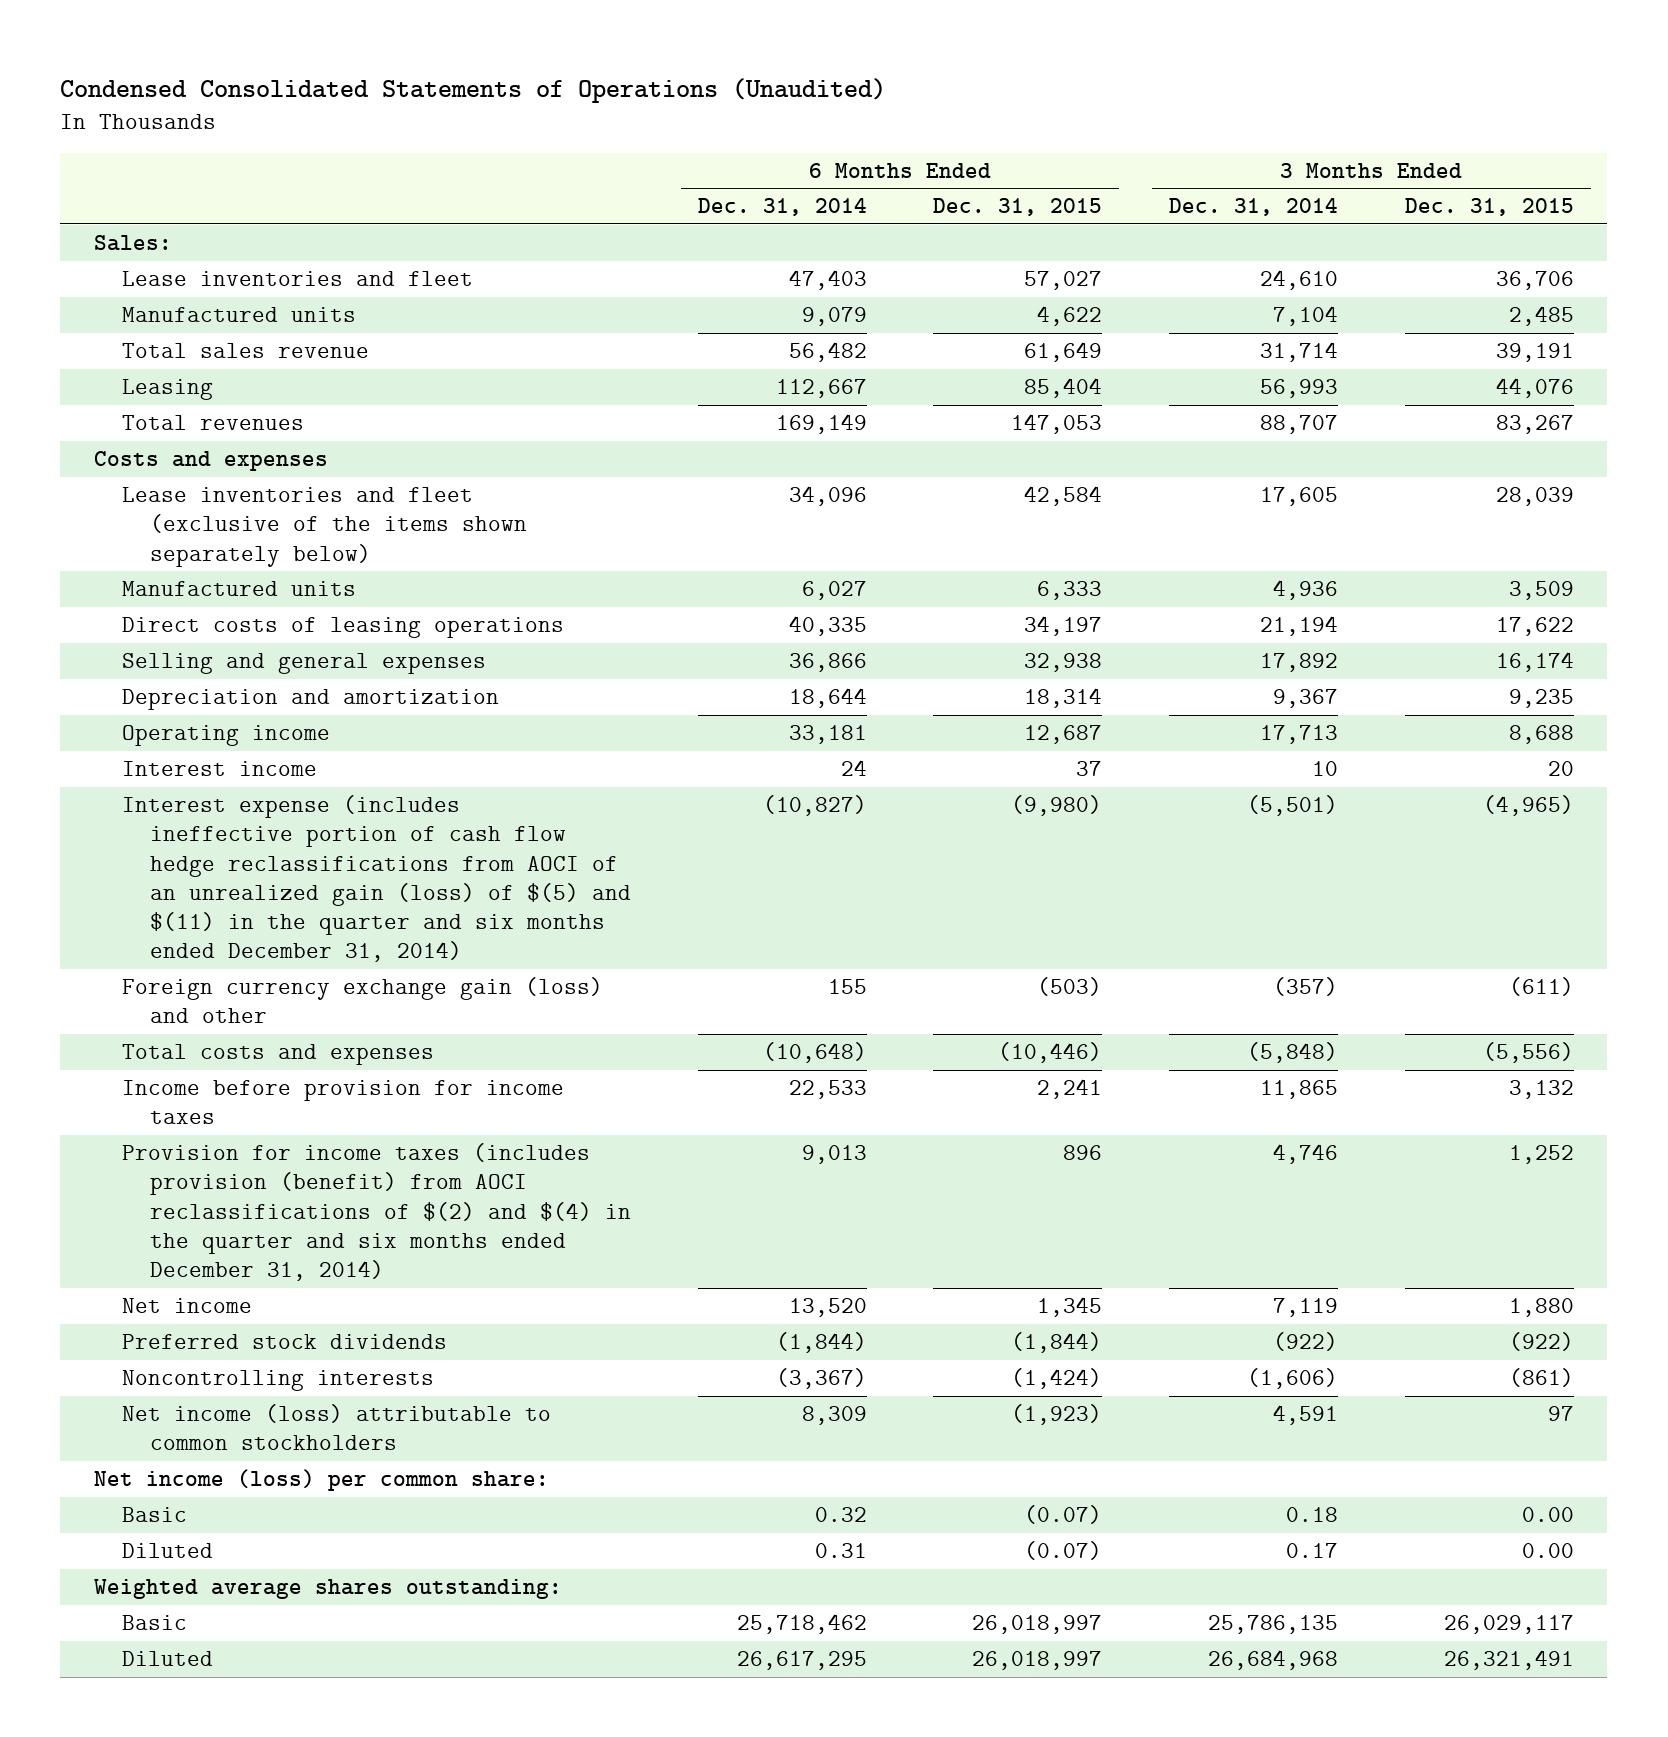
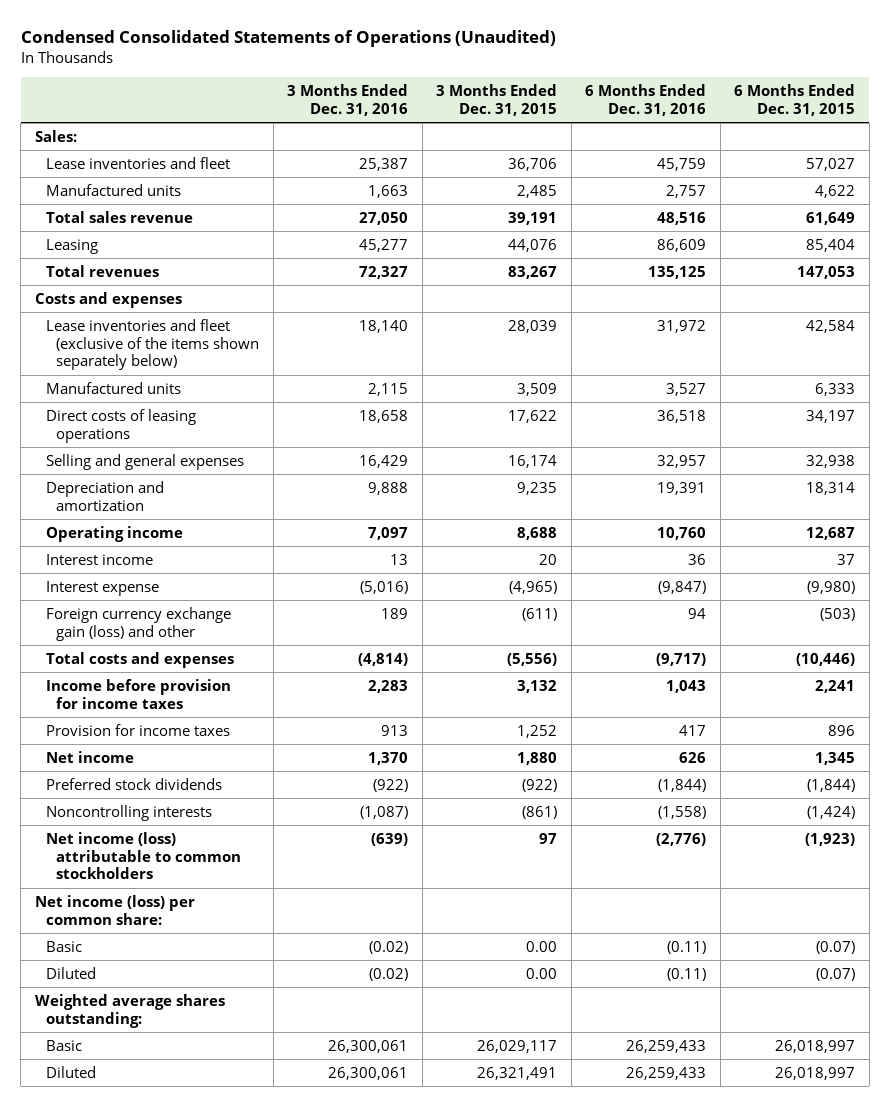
[697,198,867,217] Dec. 31, 2014 -> none
[1169,198,1339,217] Dec. 31, 2014 -> none
none -> [287,84,409,116] 3 Months Ended Dec. 31, 2016
none -> [585,84,707,116] 6 Months Ended Dec. 31, 2016
[121,795,631,963] Interest expense (includes ineffective portion of cash flow hedge reclassifications from AOCI of an unrealized gain (loss) of $(5) and $(11) in the quarter and six months ended December 31, 2014) -> [45,580,159,596] Interest expense
[121,1143,631,1282] Provision for income taxes (includes provision (benefit) from AOCI reclassifications of $(2) and $(4) in the quarter and six months ended December 31, 2014) -> [45,723,230,736] Provision for income taxes

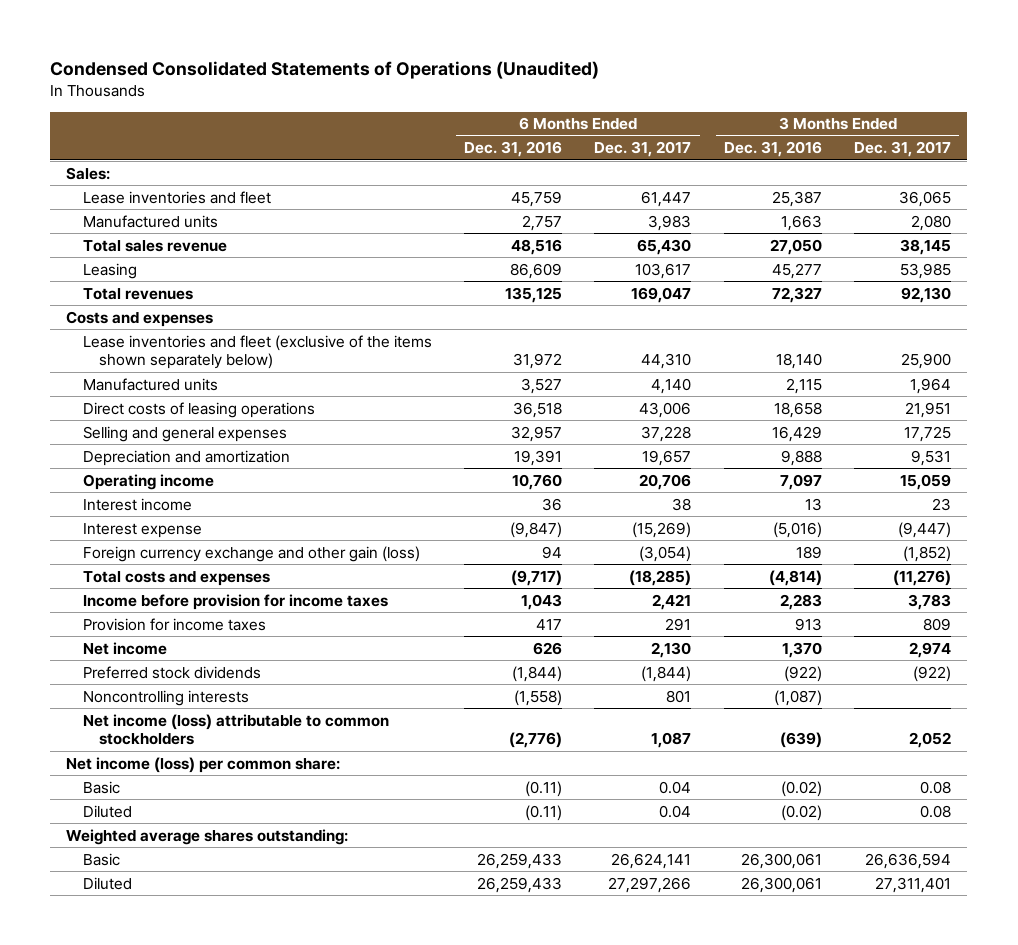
[436,84,558,116] 3 Months Ended Dec. 31, 2015 -> none
[734,84,856,116] 6 Months Ended Dec. 31, 2015 -> none
none -> [594,141,692,158] Dec. 31, 2017
none -> [854,141,952,158] Dec. 31, 2017
[45,606,231,641] Foreign currency exchange gain (loss) and other -> [82,545,420,562] Foreign currency exchange and other gain (loss)

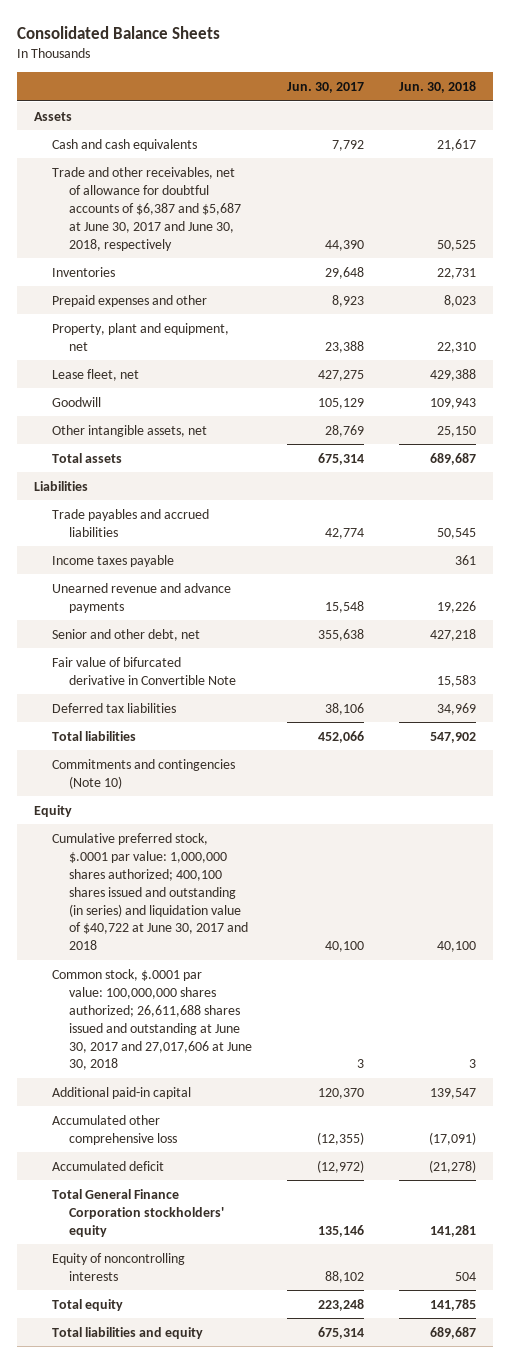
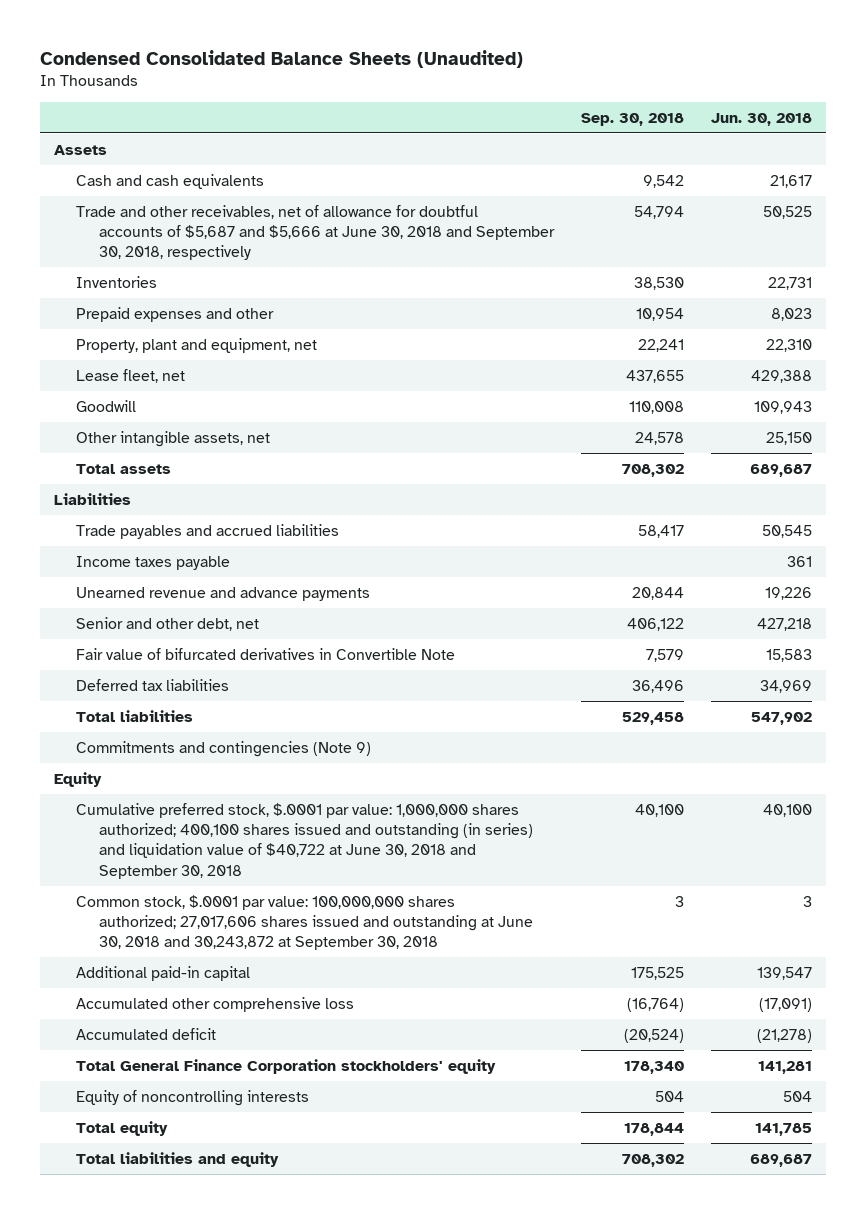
[16,25,220,39] Consolidated Balance Sheets -> [40,49,524,68] Condensed Consolidated Balance Sheets (Unaudited)
[287,82,365,94] Jun. 30, 2017 -> none
none -> [580,112,684,126] Sep. 30, 2018
[51,166,242,251] Trade and other receivables, net of allowance for doubtful accounts of $6,387 and $5,687 at June 30, 2017 and June 30, 2018, respectively -> [76,204,555,261] Trade and other receivables, net of allowance for doubtful accounts of $5,687 and $5,666 at June 30, 2018 and September 30, 2018, respectively
[51,656,237,685] Fair value of bifurcated derivative in Convertible Note -> [76,647,456,660] Fair value of bifurcated derivatives in Convertible Note
[51,758,235,789] Commitments and contingencies (Note 10) -> [76,740,372,757] Commitments and contingencies (Note 9)
[51,832,249,951] Cumulative preferred stock, $.0001 par value: 1,000,000 shares authorized; 400,100 shares issued and outstanding (in series) and liquidation value of $40,722 at June 30, 2017 and 2018 -> [76,802,533,879] Cumulative preferred stock, $.0001 par value: 1,000,000 shares authorized; 400,100 shares issued and outstanding (in series) and liquidation value of $40,722 at June 30, 2018 and September 30, 2018
[51,968,253,1071] Common stock, $.0001 par value: 100,000,000 shares authorized; 26,611,688 shares issued and outstanding at June 30, 2017 and 27,017,606 at June 30, 2018 -> [76,894,533,951] Common stock, $.0001 par value: 100,000,000 shares authorized; 27,017,606 shares issued and outstanding at June 30, 2018 and 30,243,872 at September 30, 2018

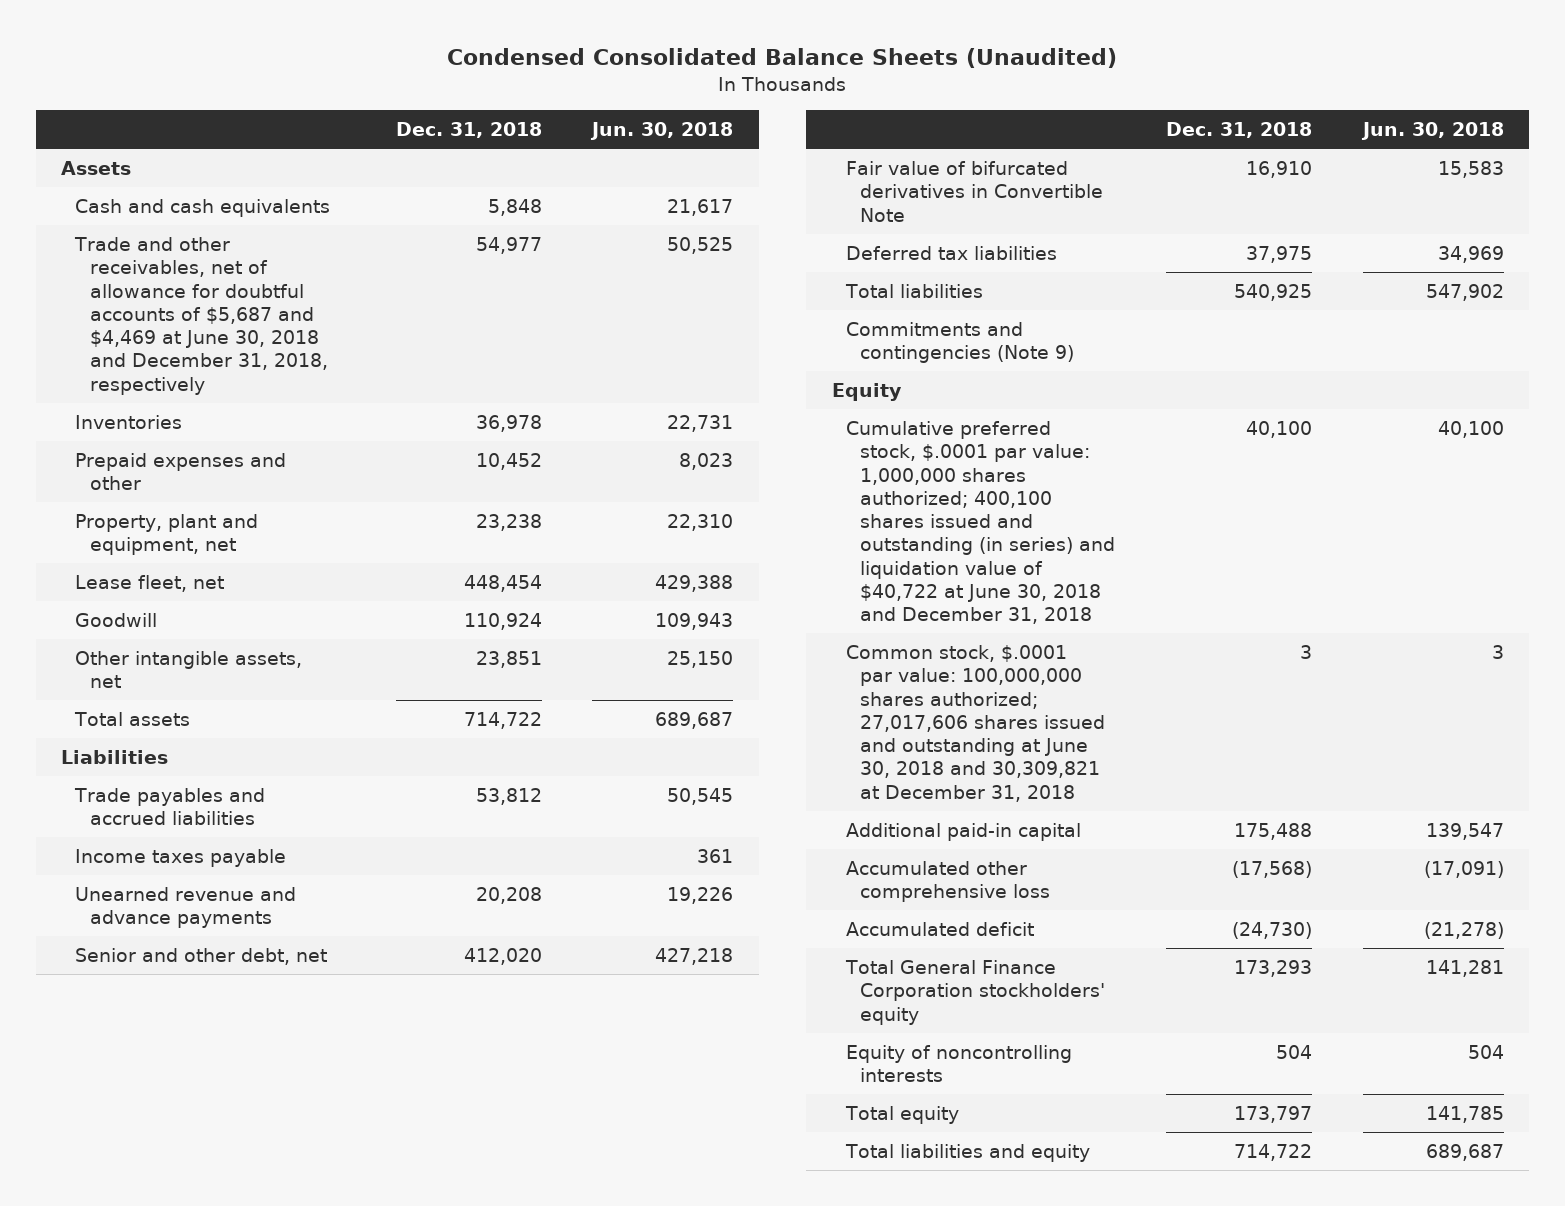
[580,112,684,126] Sep. 30, 2018 -> none
none -> [395,122,542,139] Dec. 31, 2018
[76,204,555,261] Trade and other receivables, net of allowance for doubtful accounts of $5,687 and $5,666 at June 30, 2018 and September 30, 2018, respectively -> [74,237,328,395] Trade and other receivables, net of allowance for doubtful accounts of $5,687 and $4,469 at June 30, 2018 and December 31, 2018, respectively
[76,802,533,879] Cumulative preferred stock, $.0001 par value: 1,000,000 shares authorized; 400,100 shares issued and outstanding (in series) and liquidation value of $40,722 at June 30, 2018 and September 30, 2018 -> [846,421,1116,625] Cumulative preferred stock, $.0001 par value: 1,000,000 shares authorized; 400,100 shares issued and outstanding (in series) and liquidation value of $40,722 at June 30, 2018 and December 31, 2018
[76,894,533,951] Common stock, $.0001 par value: 100,000,000 shares authorized; 27,017,606 shares issued and outstanding at June 30, 2018 and 30,243,872 at September 30, 2018 -> [846,645,1106,802] Common stock, $.0001 par value: 100,000,000 shares authorized; 27,017,606 shares issued and outstanding at June 30, 2018 and 30,309,821 at December 31, 2018

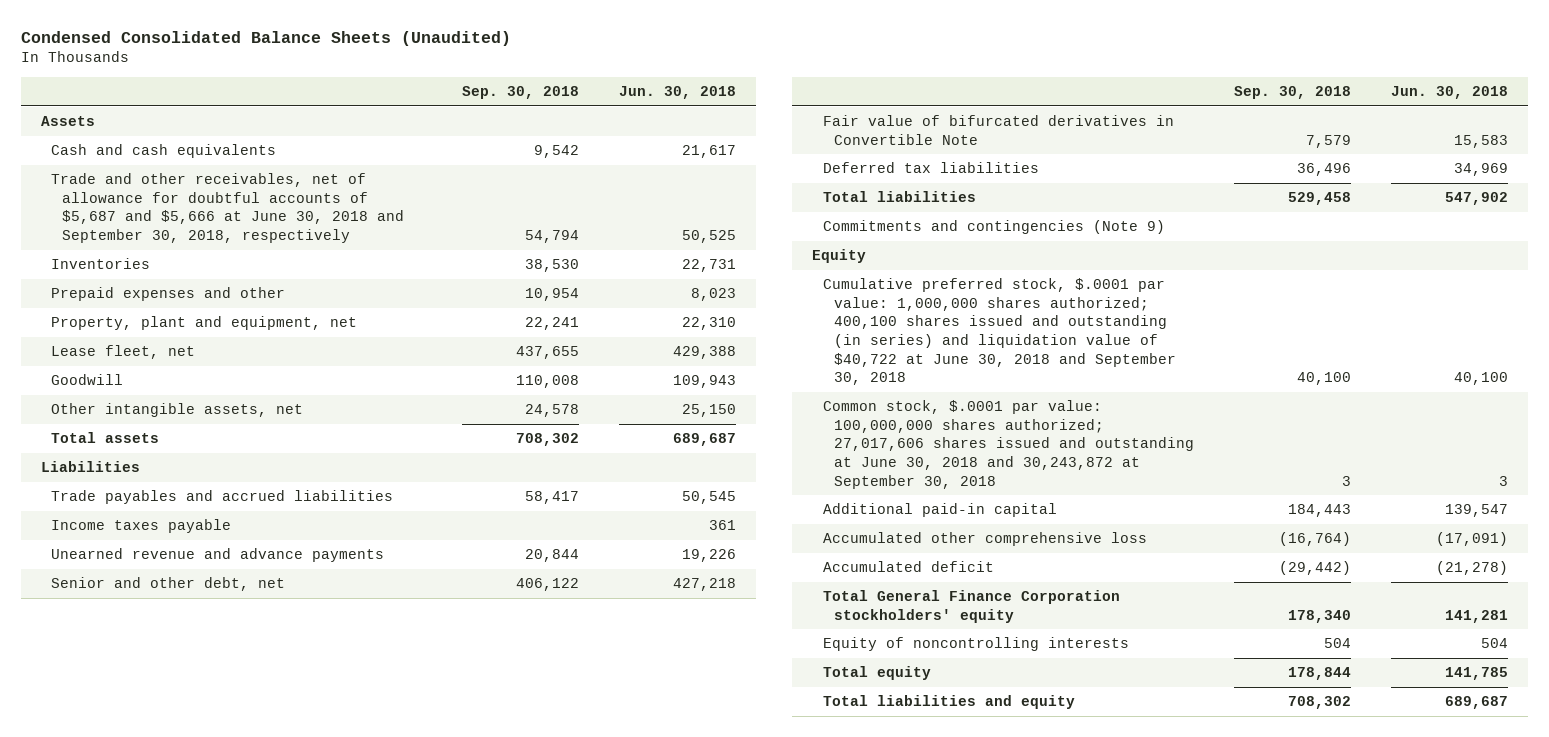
[395,122,542,139] Dec. 31, 2018 -> none
none -> [462,85,580,99] Sep. 30, 2018
[74,237,328,395] Trade and other receivables, net of allowance for doubtful accounts of $5,687 and $4,469 at June 30, 2018 and December 31, 2018, respectively -> [51,173,404,244] Trade and other receivables, net of allowance for doubtful accounts of $5,687 and $5,666 at June 30, 2018 and September 30, 2018, respectively
[846,421,1116,625] Cumulative preferred stock, $.0001 par value: 1,000,000 shares authorized; 400,100 shares issued and outstanding (in series) and liquidation value of $40,722 at June 30, 2018 and December 31, 2018 -> [823,278,1176,386] Cumulative preferred stock, $.0001 par value: 1,000,000 shares authorized; 400,100 shares issued and outstanding (in series) and liquidation value of $40,722 at June 30, 2018 and September 30, 2018
[846,645,1106,802] Common stock, $.0001 par value: 100,000,000 shares authorized; 27,017,606 shares issued and outstanding at June 30, 2018 and 30,309,821 at December 31, 2018 -> [823,400,1194,489] Common stock, $.0001 par value: 100,000,000 shares authorized; 27,017,606 shares issued and outstanding at June 30, 2018 and 30,243,872 at September 30, 2018

